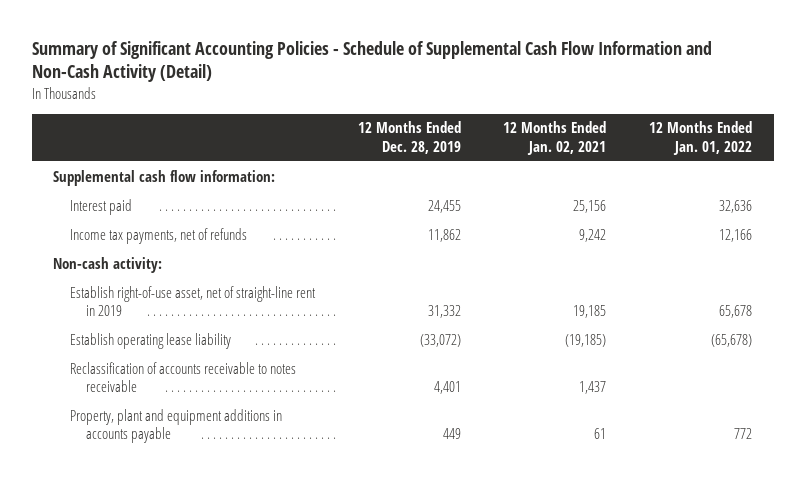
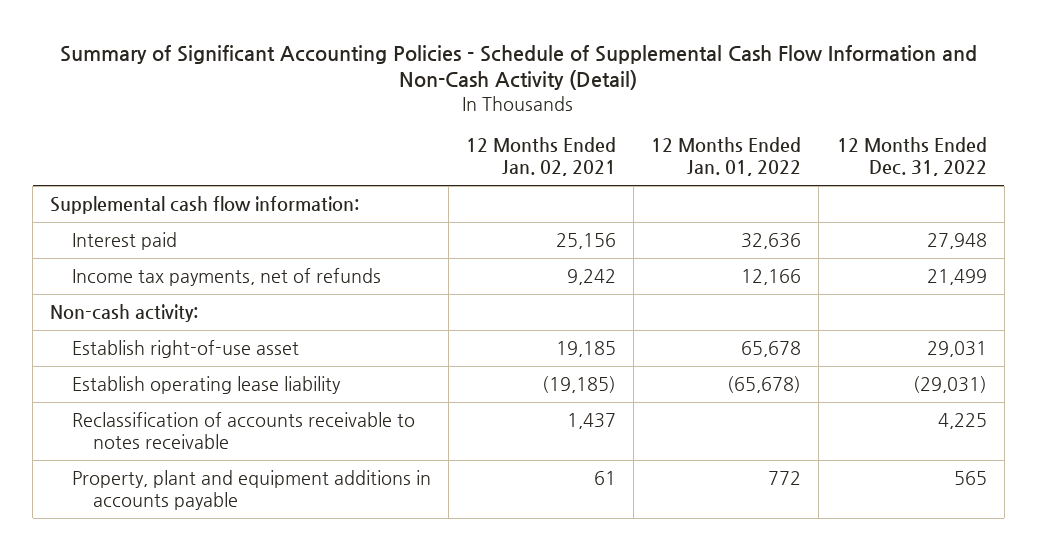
[357,121,461,154] 12 Months Ended Dec. 28, 2019 -> none
none -> [836,137,987,177] 12 Months Ended Dec. 31, 2022
[69,285,316,316] Establish right-of-use asset, net of straight-line rent in 2019 -> [71,339,299,358] Establish right-of-use asset

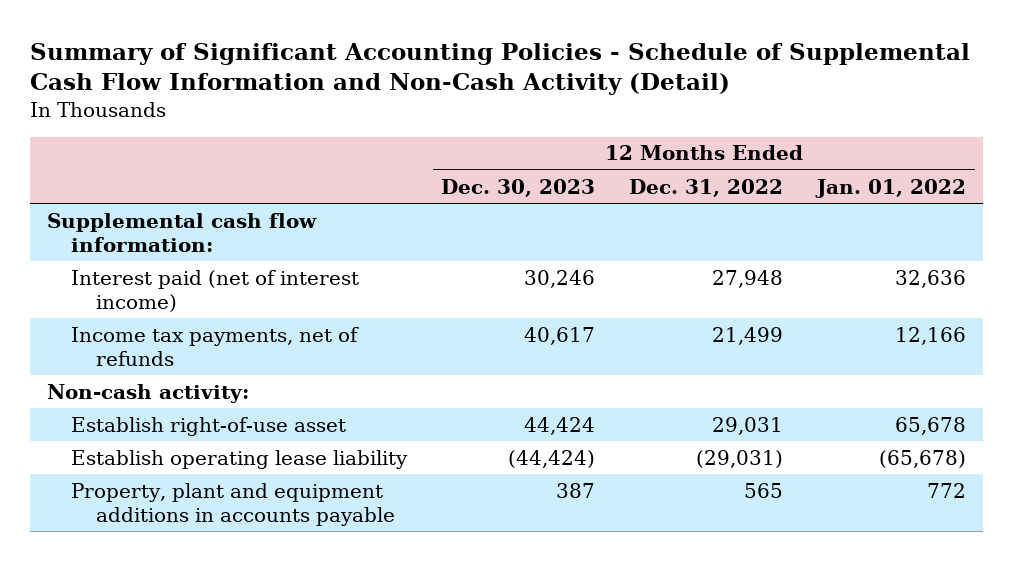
[466,137,617,177] 12 Months Ended Jan. 02, 2021 -> none
none -> [441,178,596,197] Dec. 30, 2023
[71,231,177,250] Interest paid -> [71,269,360,312] Interest paid (net of interest income)
[71,411,415,450] Reclassification of accounts receivable to notes receivable -> none

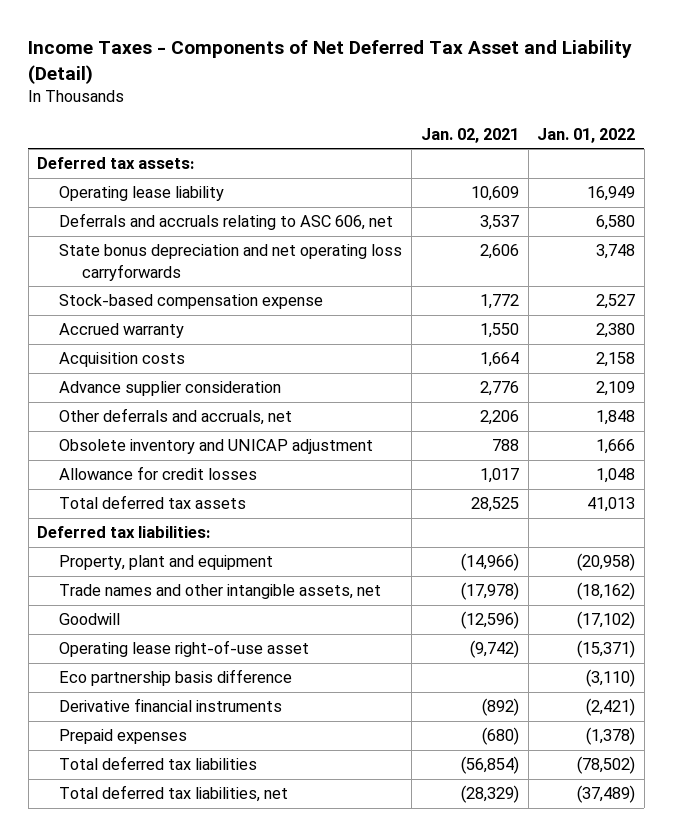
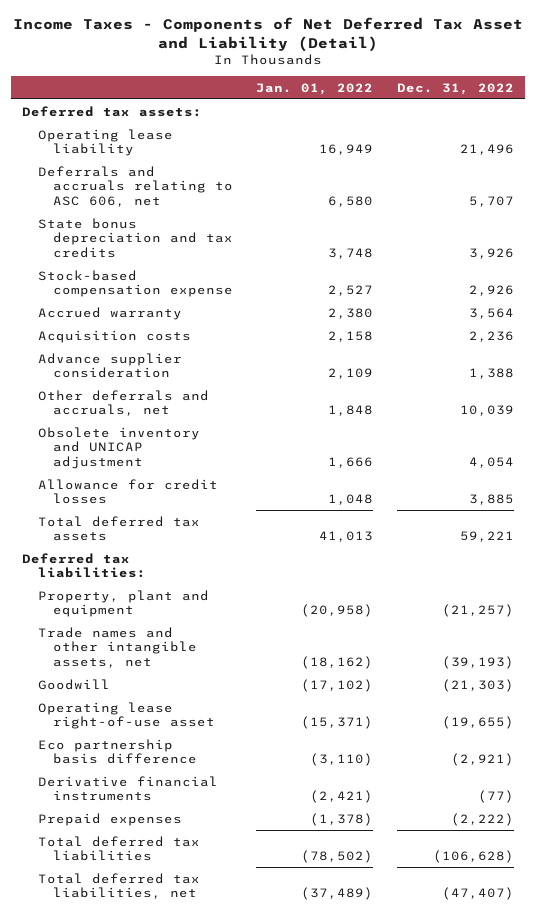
[420,127,519,143] Jan. 02, 2021 -> none
none -> [396,82,514,95] Dec. 31, 2022
[59,244,403,281] State bonus depreciation and net operating loss carryforwards -> [37,217,234,258] State bonus depreciation and tax credits

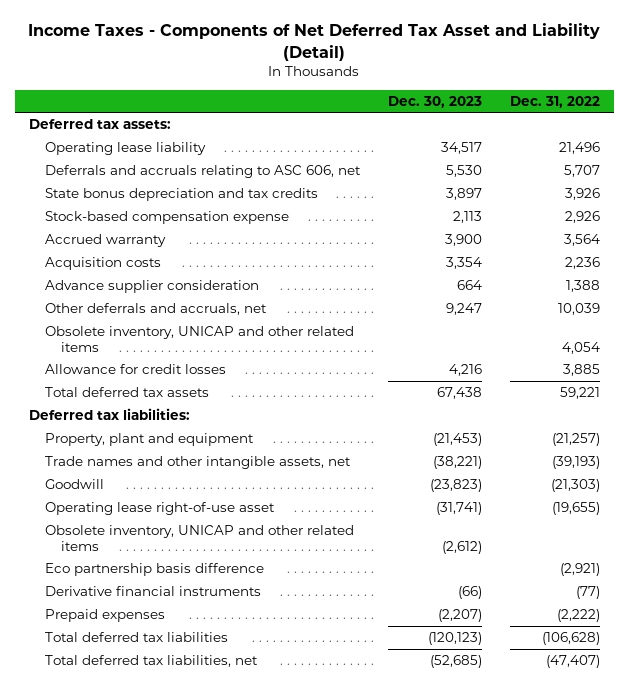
[256,82,374,95] Jan. 01, 2022 -> none
none -> [387,95,482,108] Dec. 30, 2023
[37,426,200,469] Obsolete inventory and UNICAP adjustment -> [44,326,354,352] Obsolete inventory, UNICAP and other related items
none -> [44,525,354,551] Obsolete inventory, UNICAP and other related items

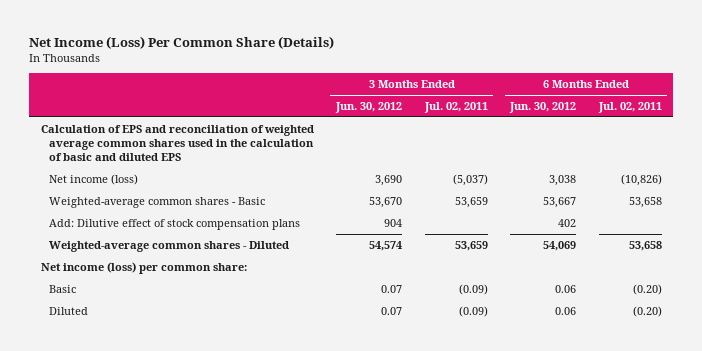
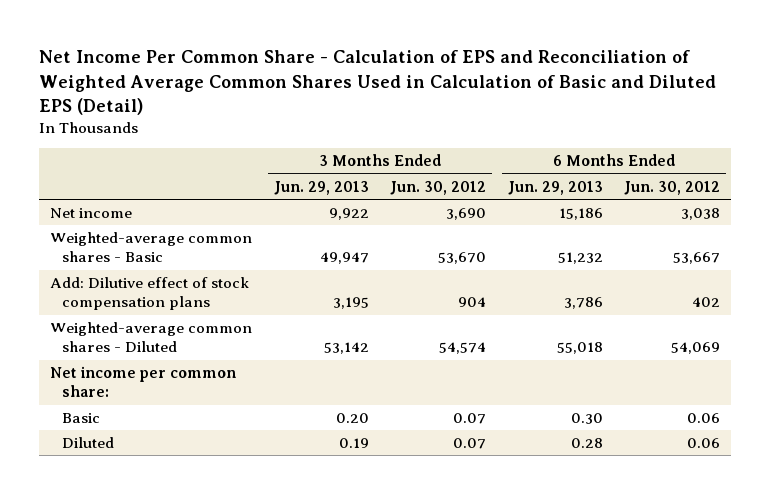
[29,35,335,49] Net Income (Loss) Per Common Share (Details) -> [39,50,717,115] Net Income Per Common Share - Calculation of EPS and Reconciliation of Weighted Average Common Shares Used in Calculation of Basic and Diluted EPS (Detail)
[423,102,488,114] Jul. 02, 2011 -> none
[597,102,662,114] Jul. 02, 2011 -> none
none -> [273,180,369,195] Jun. 29, 2013
none -> [507,180,603,195] Jun. 29, 2013
[40,125,315,162] Calculation of EPS and reconciliation of weighted average common shares used in the calculation of basic and diluted EPS -> none
[49,174,139,186] Net income (loss) -> [50,208,133,219] Net income
[40,262,247,275] Net income (loss) per common share: -> [50,366,237,398] Net income per common share:

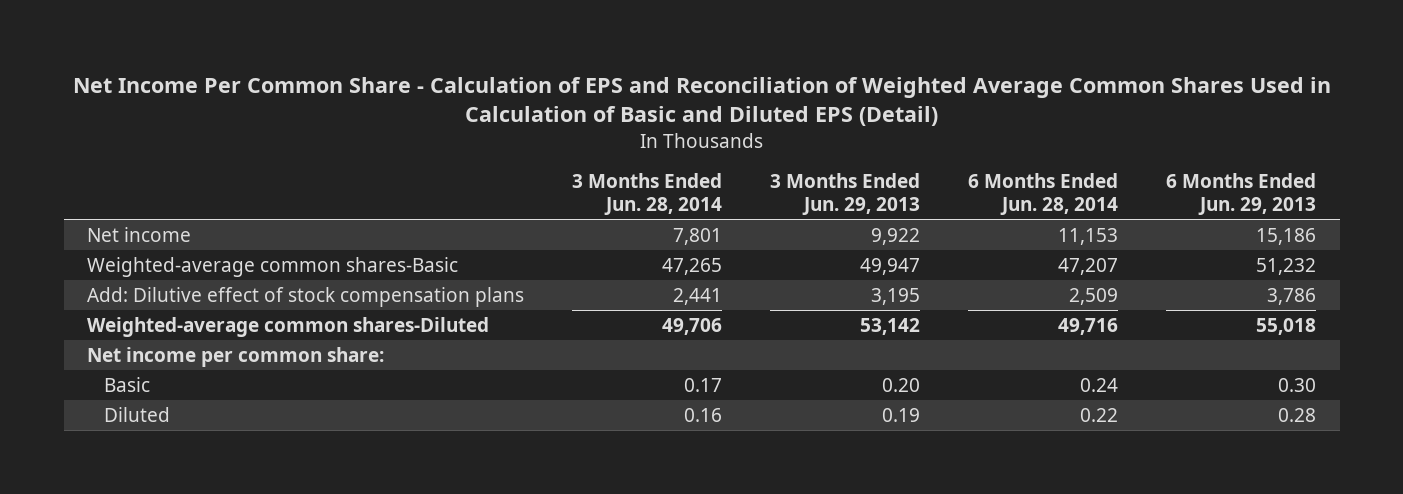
[390,180,487,195] Jun. 30, 2012 -> none
[624,180,721,195] Jun. 30, 2012 -> none
none -> [572,173,723,216] 3 Months Ended Jun. 28, 2014
none -> [968,173,1119,216] 6 Months Ended Jun. 28, 2014
[50,232,253,263] Weighted-average common shares - Basic -> [87,256,459,277] Weighted-average common shares-Basic
[50,322,253,353] Weighted-average common shares - Diluted -> [87,316,490,337] Weighted-average common shares-Diluted

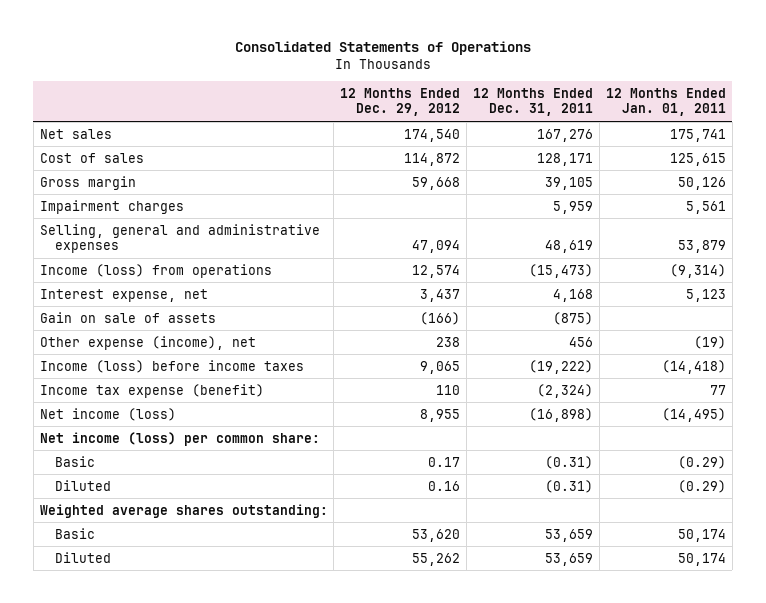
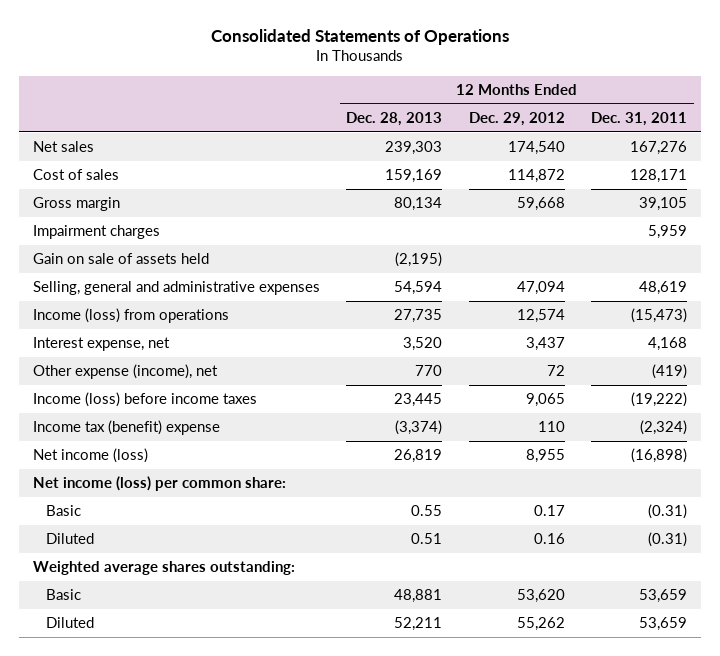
[605,87,726,117] 12 Months Ended Jan. 01, 2011 -> none
none -> [346,112,443,127] Dec. 28, 2013
none -> [32,253,209,265] Gain on sale of assets held
[39,311,216,323] Gain on sale of assets -> none
[436,336,461,347] 238 -> [546,365,565,377] 72
[569,336,594,347] 456 -> [652,364,688,380] (419)
[39,383,264,398] Income tax expense (benefit) -> [32,420,220,436] Income tax (benefit) expense

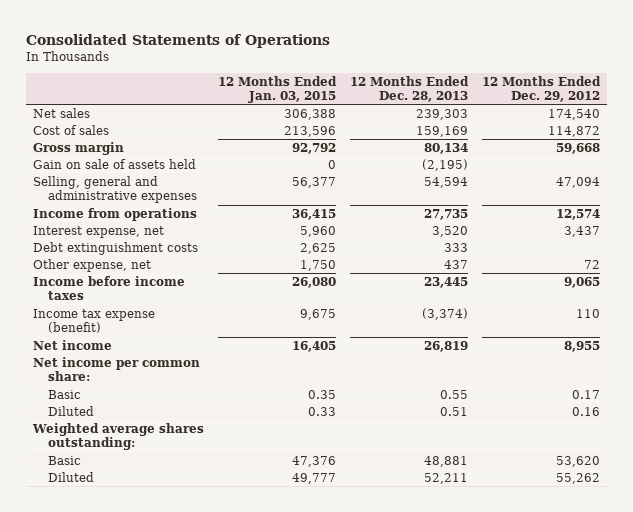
[591,112,688,127] Dec. 31, 2011 -> none
none -> [218,75,338,103] 12 Months Ended Jan. 03, 2015
[32,225,160,240] Impairment charges -> none
[32,308,229,324] Income (loss) from operations -> [33,208,198,222] Income from operations
none -> [33,242,199,256] Debt extinguishment costs
[32,364,218,380] Other expense (income), net -> [33,259,152,273] Other expense, net
[415,365,443,377] 770 -> [444,260,469,270] 437
[32,392,257,408] Income (loss) before income taxes -> [33,276,186,301] Income before income taxes
[32,420,220,436] Income tax (benefit) expense -> [33,309,156,334] Income tax expense (benefit)
[32,448,148,464] Net income (loss) -> [33,340,113,351] Net income
[32,476,286,492] Net income (loss) per common share: -> [33,357,201,382] Net income per common share:

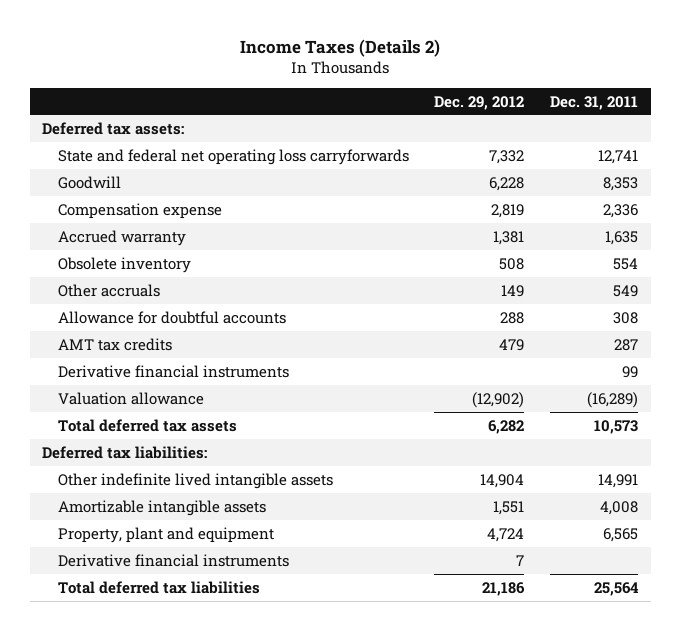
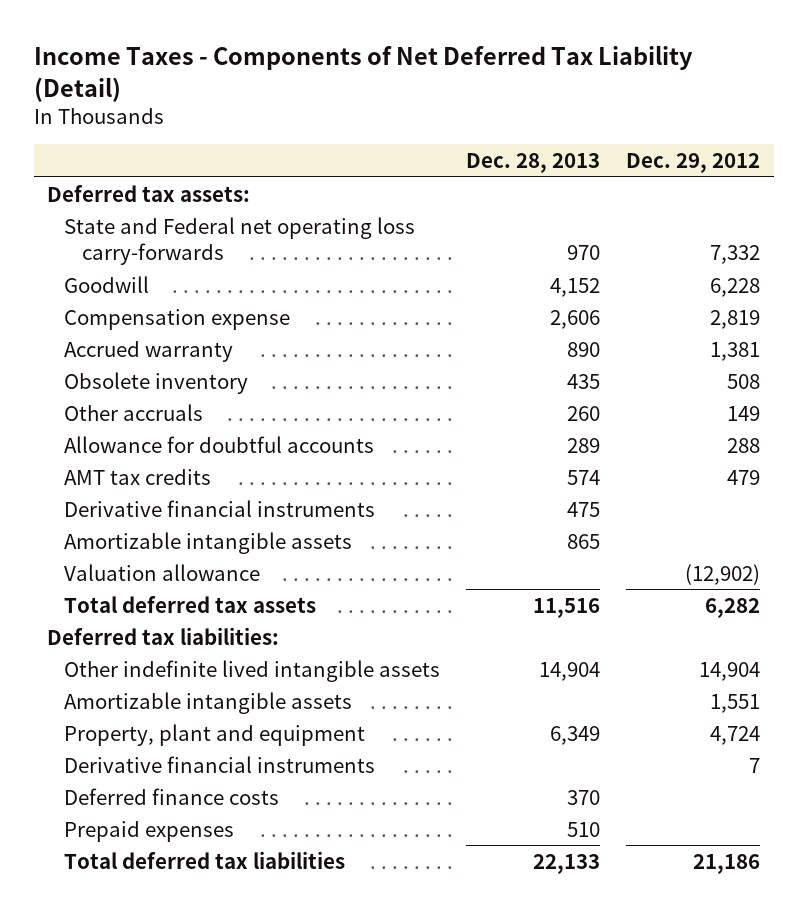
[240,38,441,57] Income Taxes (Details 2) -> [33,45,693,102] Income Taxes - Components of Net Deferred Tax Liability (Detail)
[549,95,638,110] Dec. 31, 2011 -> none
none -> [466,152,601,173] Dec. 28, 2013
[57,148,409,165] State and federal net operating loss carryforwards -> [64,216,416,265] State and Federal net operating loss carry-forwards
none -> [64,531,353,554] Amortizable intangible assets
none -> [64,787,280,805] Deferred finance costs
none -> [64,820,235,842] Prepaid expenses

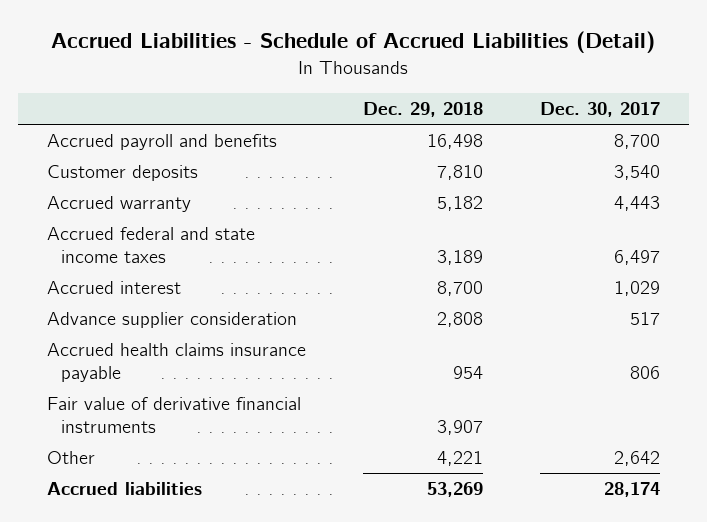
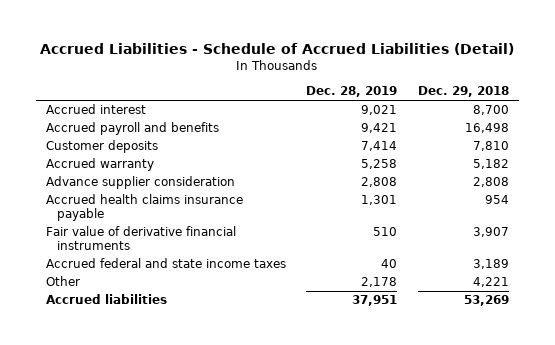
[540,102,661,118] Dec. 30, 2017 -> none
none -> [306,86,398,98] Dec. 28, 2019
[46,281,181,295] Accrued interest -> [45,104,146,115] Accrued interest
[46,227,255,263] Accrued federal and state income taxes -> [45,258,286,269] Accrued federal and state income taxes

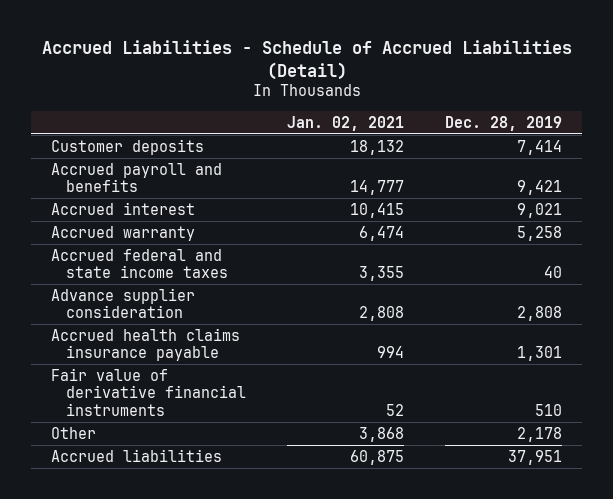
[417,86,509,98] Dec. 29, 2018 -> none
none -> [286,115,404,131] Jan. 02, 2021
[45,122,219,136] Accrued payroll and benefits -> [51,162,223,193] Accrued payroll and benefits
[45,104,146,115] Accrued interest -> [51,201,196,215] Accrued interest
[45,258,286,269] Accrued federal and state income taxes -> [51,248,228,279] Accrued federal and state income taxes

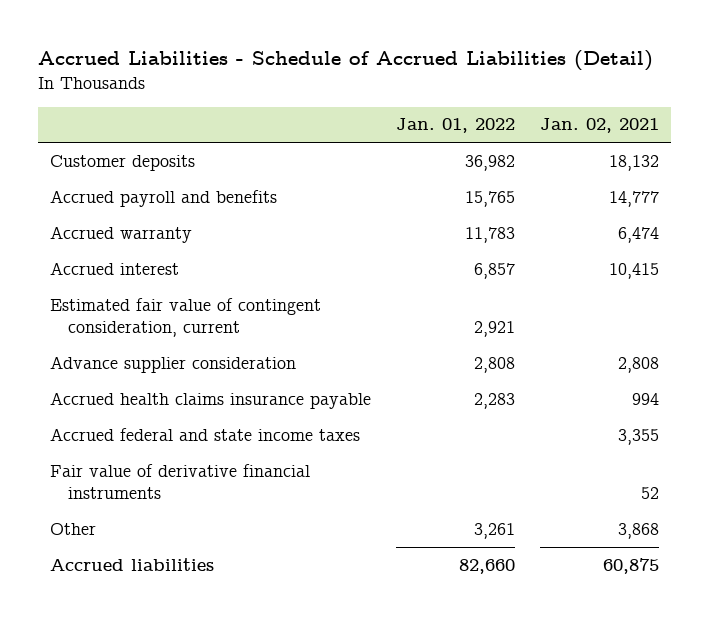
[444,115,562,131] Dec. 28, 2019 -> none
none -> [396,118,516,134] Jan. 01, 2022
[51,201,196,215] Accrued interest -> [50,261,180,275] Accrued interest
none -> [50,297,322,338] Estimated fair value of contingent consideration, current
[51,248,228,279] Accrued federal and state income taxes -> [50,427,361,441] Accrued federal and state income taxes

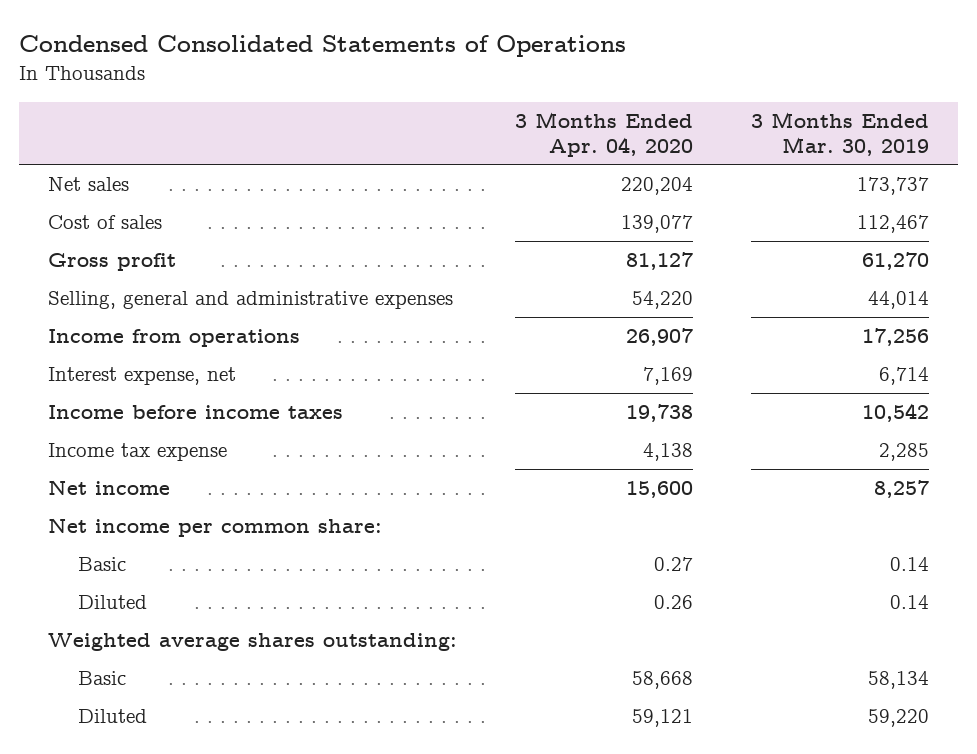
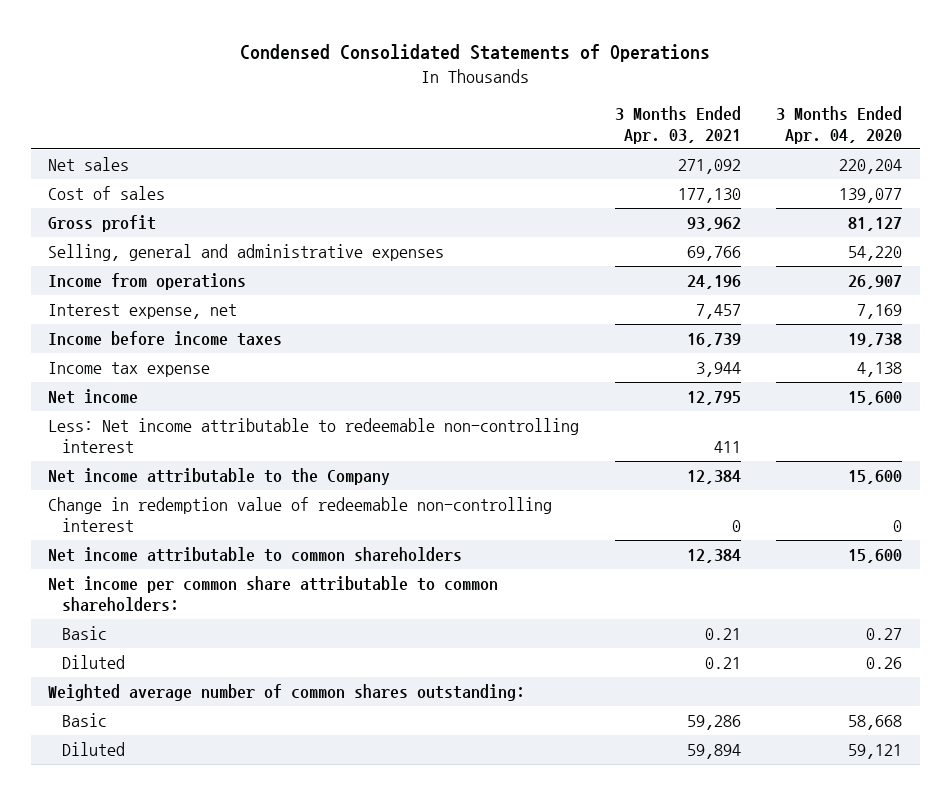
[750,111,929,156] 3 Months Ended Mar. 30, 2019 -> none
none -> [614,106,741,144] 3 Months Ended Apr. 03, 2021
none -> [48,418,580,453] Less: Net income attributable to redeemable non-controlling interest
none -> [48,468,391,486] Net income attributable to the Company
none -> [48,497,553,532] Change in redemption value of redeemable non-controlling interest
none -> [48,547,463,563] Net income attributable to common shareholders
[48,518,383,538] Net income per common share: -> [48,576,499,611] Net income per common share attributable to common shareholders:
[48,633,458,652] Weighted average shares outstanding: -> [48,684,526,702] Weighted average number of common shares outstanding:

